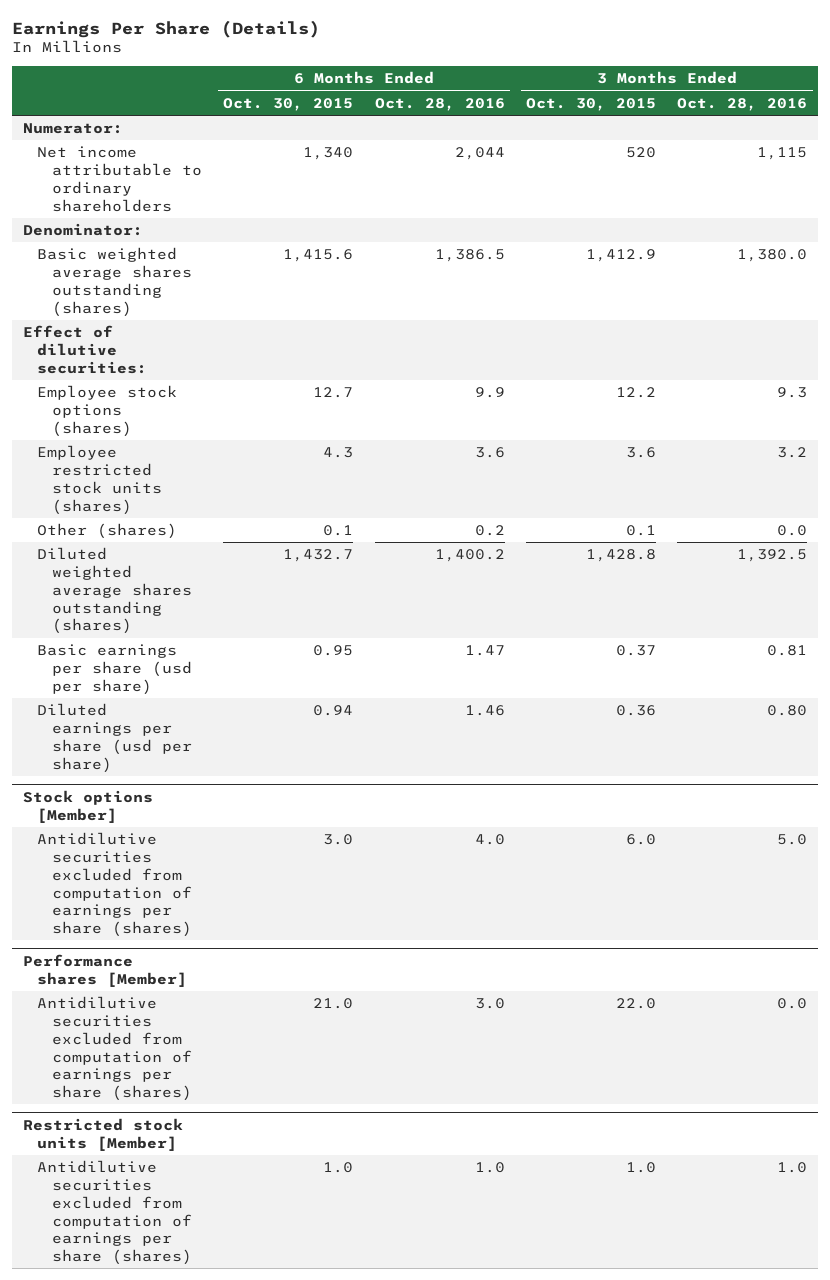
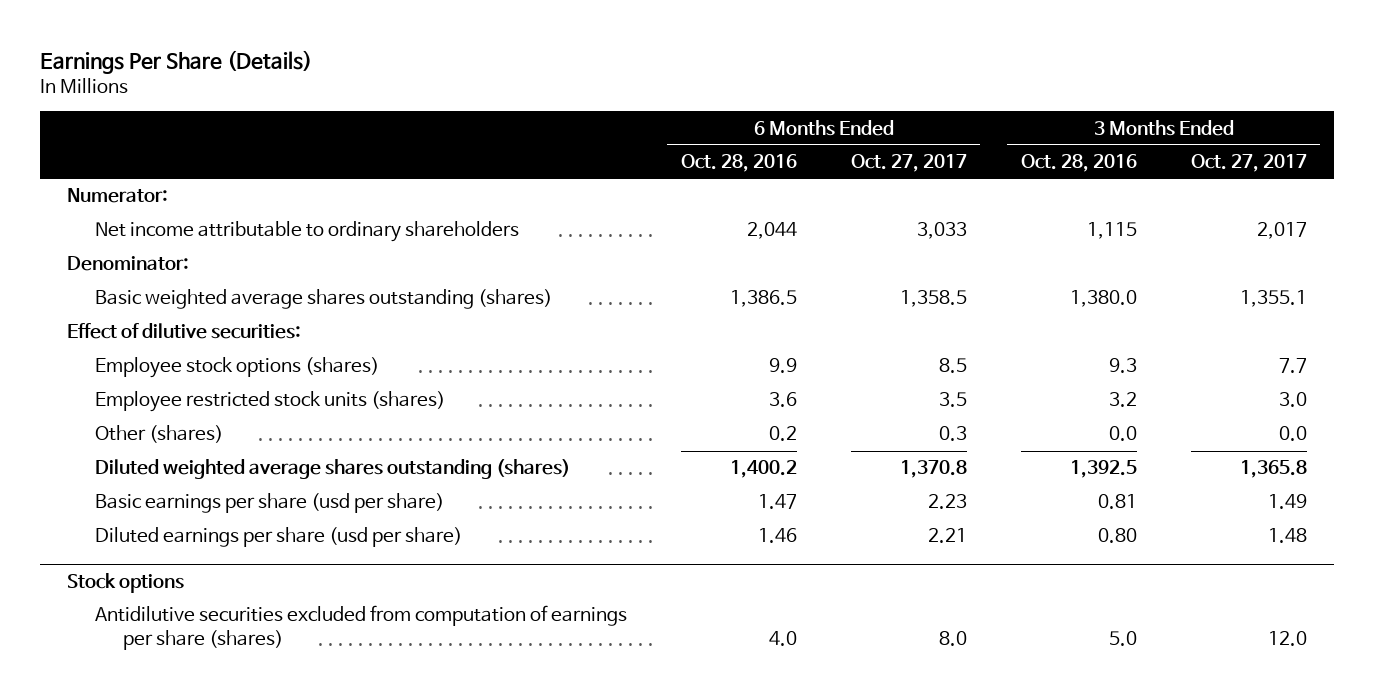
[223,97,354,111] Oct. 30, 2015 -> none
[525,97,656,111] Oct. 30, 2015 -> none
none -> [850,154,967,173] Oct. 27, 2017
none -> [1190,154,1307,173] Oct. 27, 2017
[22,790,153,823] Stock options [Member] -> [66,573,184,594] Stock options
[22,954,188,987] Performance shares [Member] -> none
[37,996,193,1102] Antidilutive securities excluded from computation of earnings per share (shares) -> none
[22,1118,183,1151] Restricted stock units [Member] -> none
[37,1160,193,1266] Antidilutive securities excluded from computation of earnings per share (shares) -> none

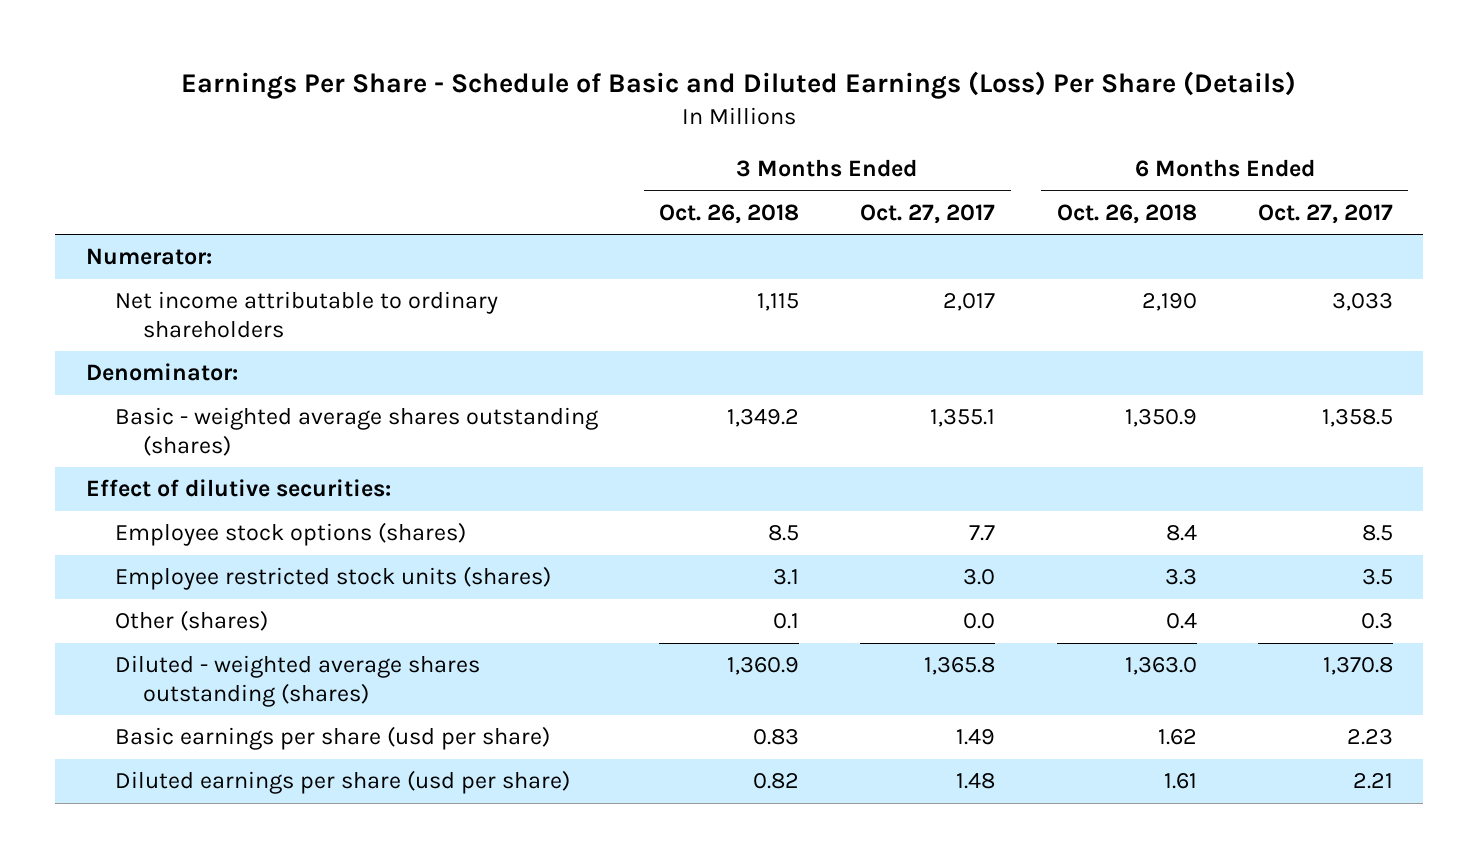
[39,50,312,75] Earnings Per Share (Details) -> [181,70,1297,99] Earnings Per Share - Schedule of Basic and Diluted Earnings (Loss) Per Share (Details)
[680,154,797,173] Oct. 28, 2016 -> none
[1020,154,1137,173] Oct. 28, 2016 -> none
none -> [659,203,800,224] Oct. 26, 2018
none -> [1056,203,1197,224] Oct. 26, 2018
[94,289,552,310] Basic weighted average shares outstanding (shares) -> [114,407,598,456] Basic - weighted average shares outstanding (shares)
[94,459,570,480] Diluted weighted average shares outstanding (shares) -> [114,655,480,707] Diluted - weighted average shares outstanding (shares)
[66,573,184,594] Stock options -> none
[94,605,627,650] Antidilutive securities excluded from computation of earnings per share (shares) -> none

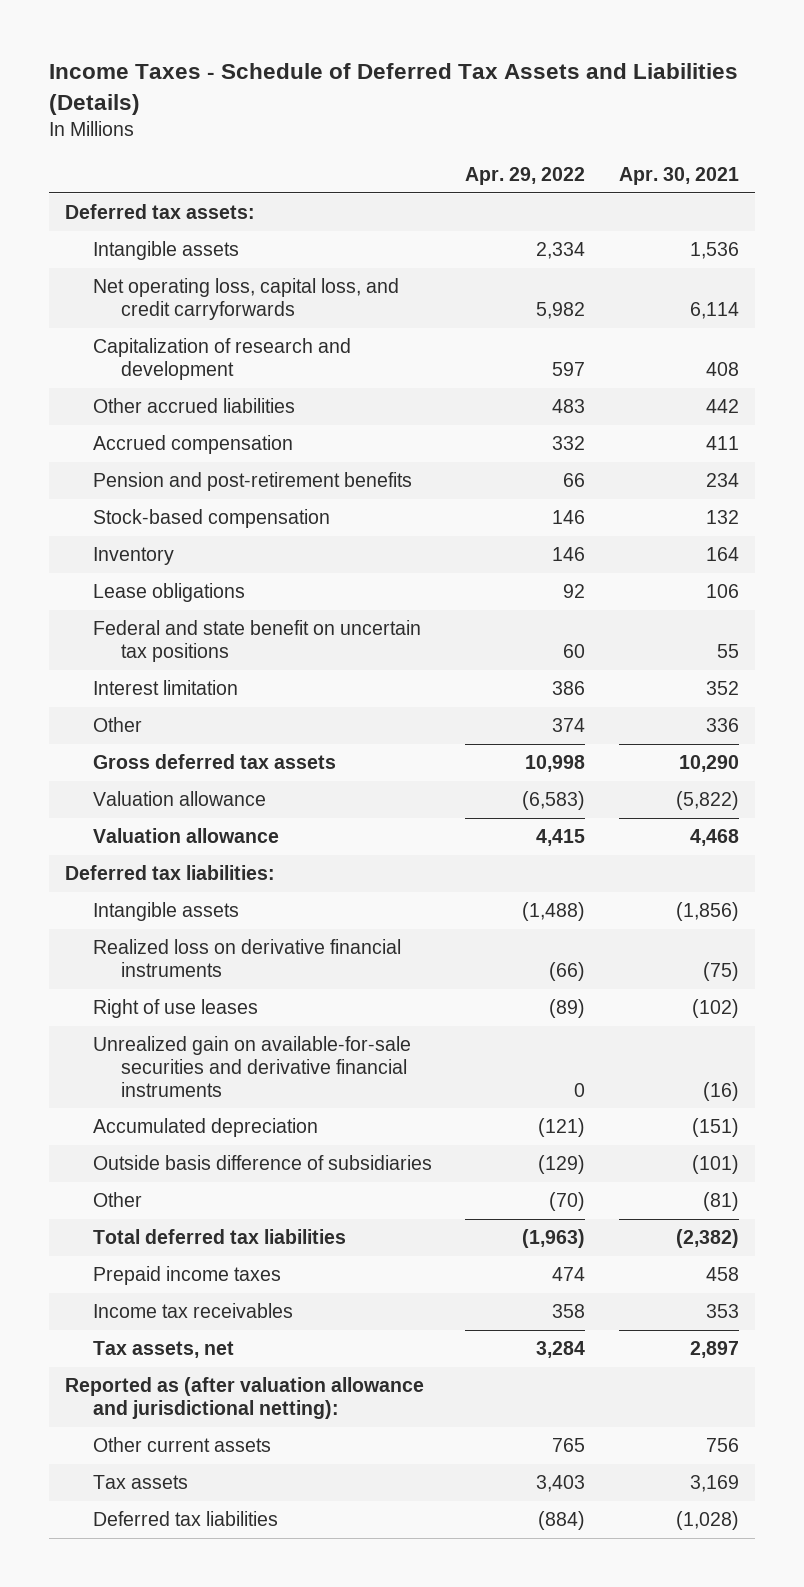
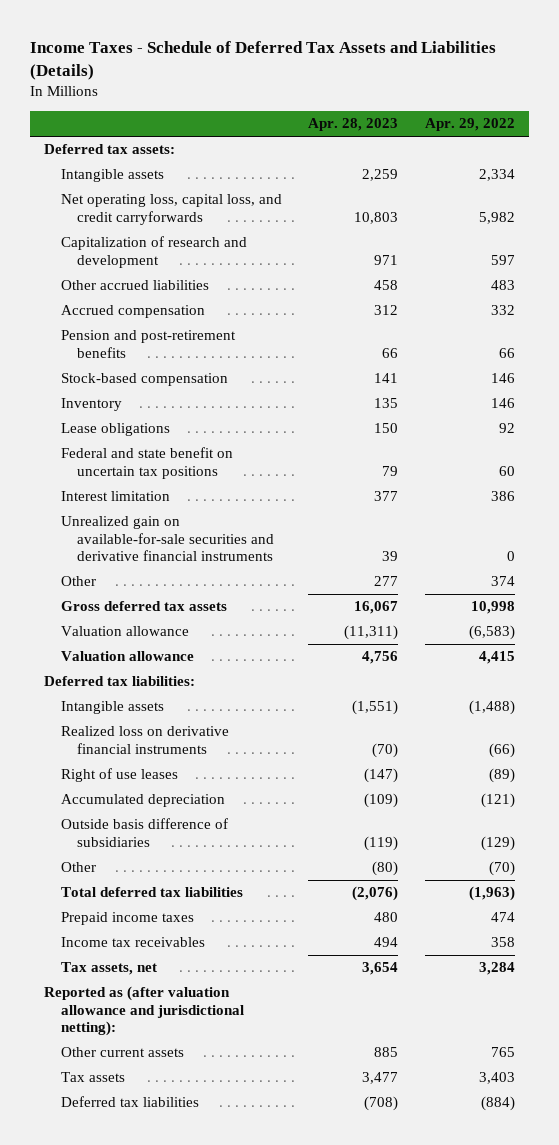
[618,167,739,186] Apr. 30, 2021 -> none
none -> [308,118,399,132] Apr. 28, 2023
[93,1036,412,1097] Unrealized gain on available-for-sale securities and derivative financial instruments -> [60,516,275,562] Unrealized gain on available-for-sale securities and derivative financial instruments

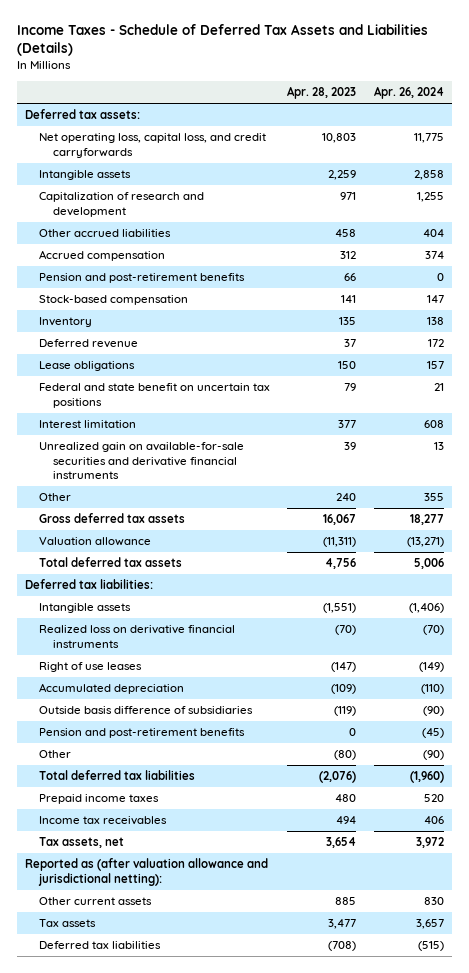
[425,118,516,132] Apr. 29, 2022 -> none
none -> [373,86,444,100] Apr. 26, 2024
[60,169,164,183] Intangible assets -> [39,170,132,181] Intangible assets
none -> [39,339,139,349] Deferred revenue
[374,576,399,587] 277 -> [336,493,357,502] 240
[60,651,194,662] Valuation allowance -> [39,557,183,568] Total deferred tax assets
none -> [39,728,246,739] Pension and post-retirement benefits

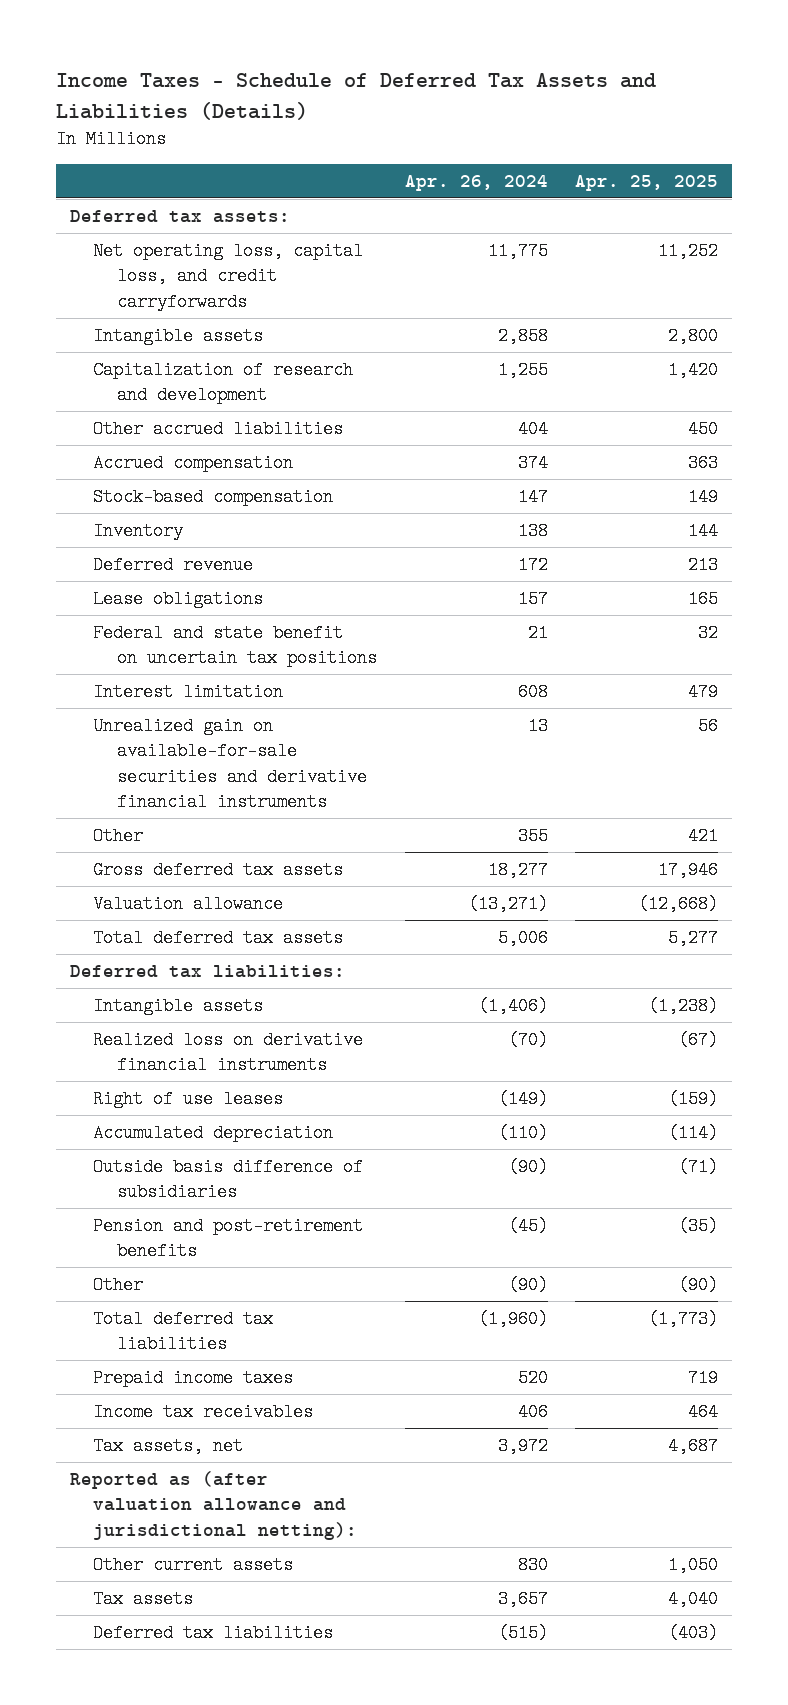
[287,86,357,100] Apr. 28, 2023 -> none
none -> [575,175,719,192] Apr. 25, 2025
[39,273,246,284] Pension and post-retirement benefits -> none

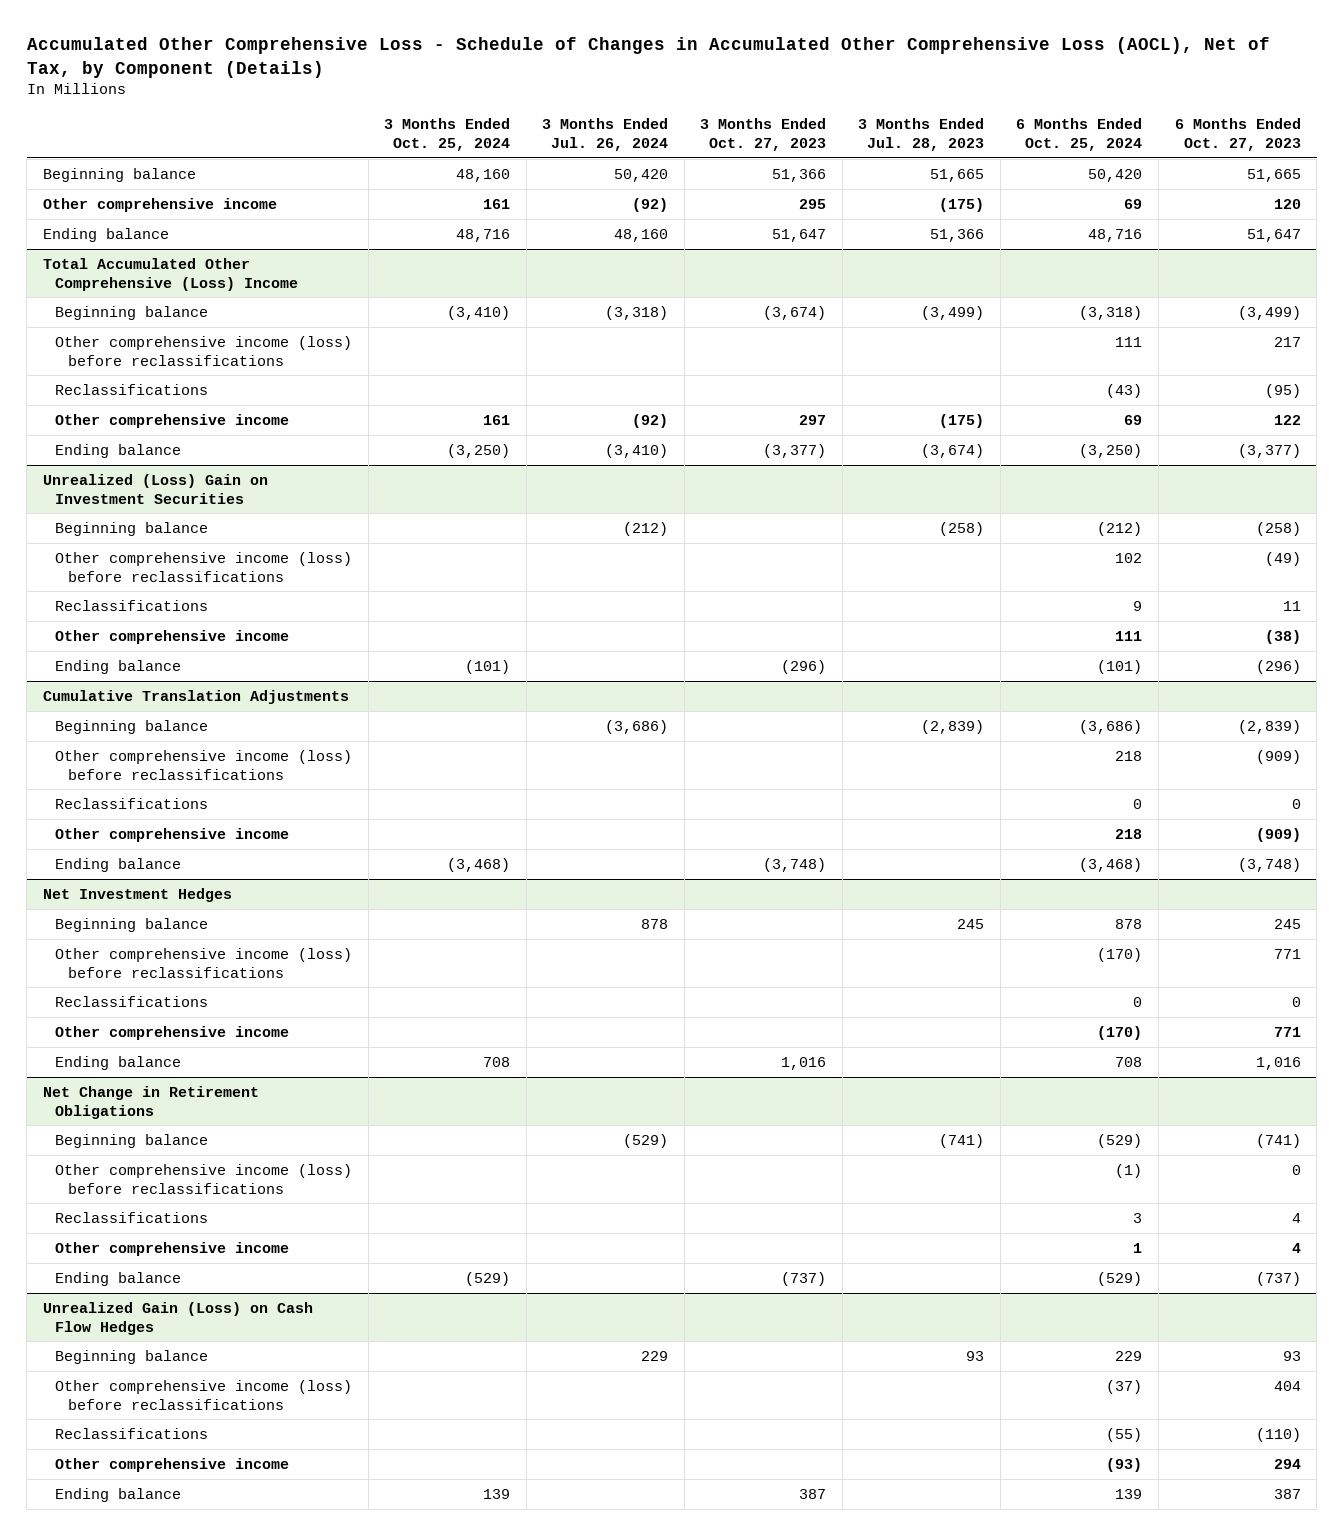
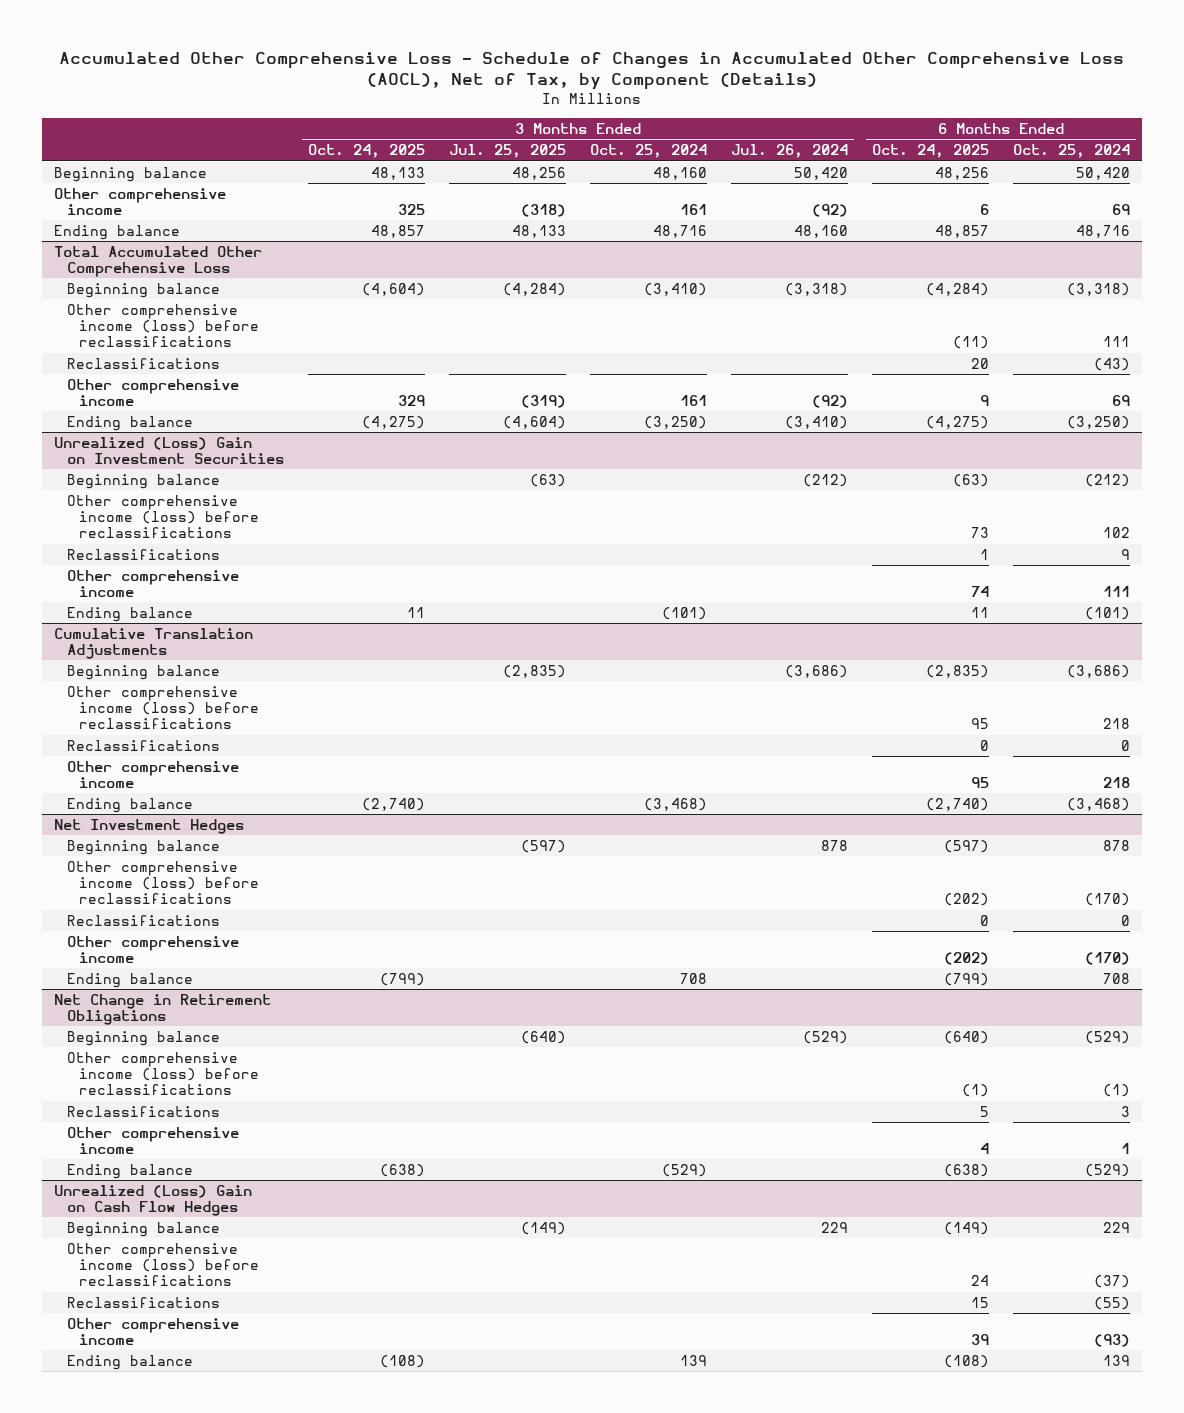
[700,118,827,152] 3 Months Ended Oct. 27, 2023 -> none
[858,118,985,152] 3 Months Ended Jul. 28, 2023 -> none
[1174,118,1301,152] 6 Months Ended Oct. 27, 2023 -> none
none -> [307,144,425,159] Oct. 24, 2025
none -> [448,144,566,159] Jul. 25, 2025
none -> [871,144,989,159] Oct. 24, 2025
[43,257,299,291] Total Accumulated Other Comprehensive (Loss) Income -> [54,245,263,278] Total Accumulated Other Comprehensive Loss
[43,1301,314,1335] Unrealized Gain (Loss) on Cash Flow Hedges -> [54,1184,253,1217] Unrealized (Loss) Gain on Cash Flow Hedges

